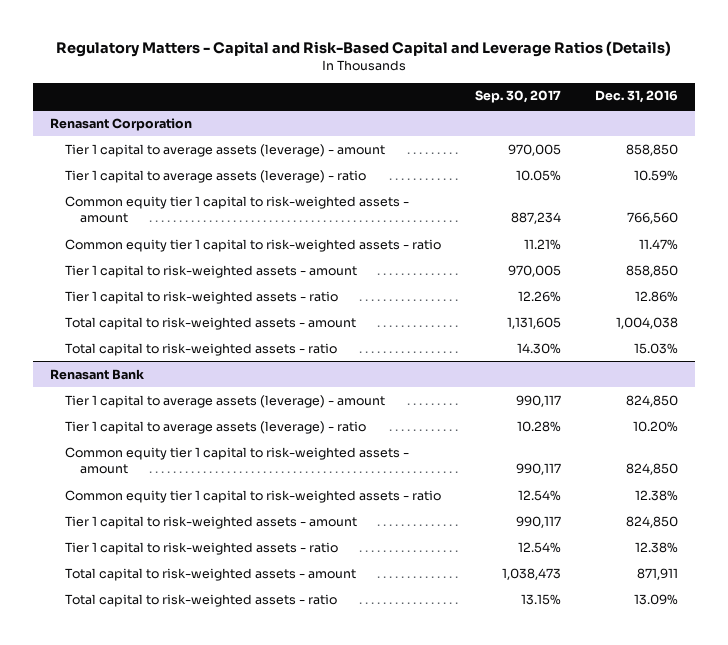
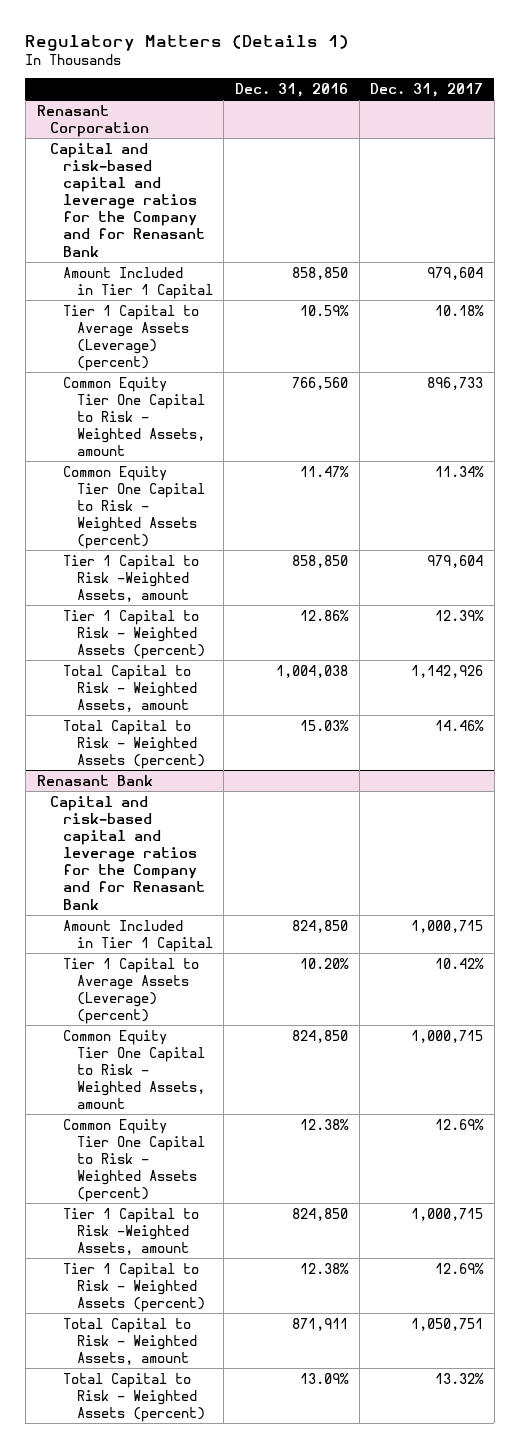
[55,40,671,57] Regulatory Matters - Capital and Risk-Based Capital and Leverage Ratios (Details) -> [25,34,350,51] Regulatory Matters (Details 1)
[475,90,562,104] Sep. 30, 2017 -> none
none -> [370,82,484,97] Dec. 31, 2017
none -> [49,142,206,257] Capital and risk-based capital and leverage ratios for the Company and for Renasant Bank
[65,143,386,157] Tier 1 capital to average assets (leverage) - amount -> [63,266,213,299] Amount Included in Tier 1 Capital
[65,169,367,183] Tier 1 capital to average assets (leverage) - ratio -> [63,304,200,372] Tier 1 Capital to Average Assets (Leverage) (percent)
[65,195,410,224] Common equity tier 1 capital to risk-weighted assets - amount -> [63,376,205,457] Common Equity Tier One Capital to Risk - Weighted Assets, amount
[65,238,442,252] Common equity tier 1 capital to risk-weighted assets - ratio -> [63,465,205,550] Common Equity Tier One Capital to Risk - Weighted Assets (percent)
[65,264,358,278] Tier 1 capital to risk-weighted assets - amount -> [63,554,200,602] Tier 1 Capital to Risk -Weighted Assets, amount
[65,290,339,304] Tier 1 capital to risk-weighted assets - ratio -> [63,609,205,659] Tier 1 Capital to Risk - Weighted Assets (percent)
[65,316,357,330] Total capital to risk-weighted assets - amount -> [63,664,197,712] Total Capital to Risk - Weighted Assets, amount
[65,342,338,356] Total capital to risk-weighted assets - ratio -> [63,719,205,769] Total Capital to Risk - Weighted Assets (percent)
none -> [49,795,206,910] Capital and risk-based capital and leverage ratios for the Company and for Renasant Bank
[65,394,386,408] Tier 1 capital to average assets (leverage) - amount -> [63,919,213,952] Amount Included in Tier 1 Capital
[65,420,367,434] Tier 1 capital to average assets (leverage) - ratio -> [63,957,200,1025] Tier 1 Capital to Average Assets (Leverage) (percent)
[65,446,410,475] Common equity tier 1 capital to risk-weighted assets - amount -> [63,1029,205,1110] Common Equity Tier One Capital to Risk - Weighted Assets, amount
[65,489,442,503] Common equity tier 1 capital to risk-weighted assets - ratio -> [63,1118,205,1203] Common Equity Tier One Capital to Risk - Weighted Assets (percent)
[65,515,358,529] Tier 1 capital to risk-weighted assets - amount -> [63,1207,200,1255] Tier 1 Capital to Risk -Weighted Assets, amount
[65,541,339,555] Tier 1 capital to risk-weighted assets - ratio -> [63,1262,205,1312] Tier 1 Capital to Risk - Weighted Assets (percent)
[65,567,357,581] Total capital to risk-weighted assets - amount -> [63,1317,197,1365] Total Capital to Risk - Weighted Assets, amount
[65,593,338,607] Total capital to risk-weighted assets - ratio -> [63,1372,205,1422] Total Capital to Risk - Weighted Assets (percent)

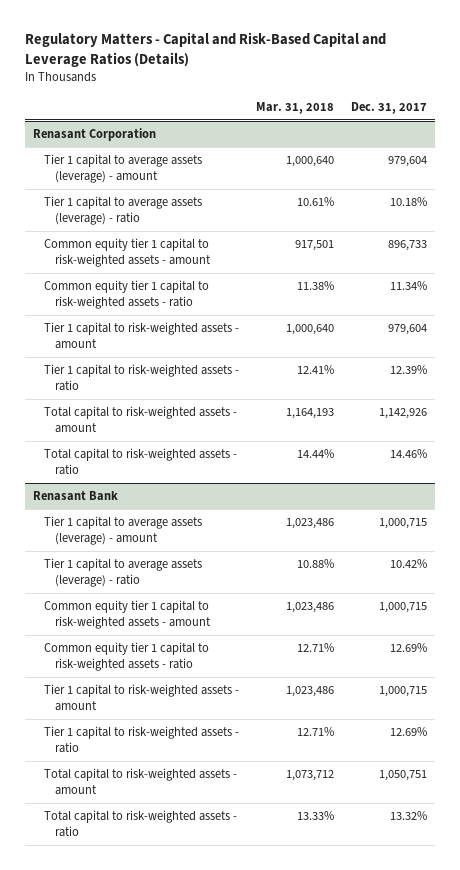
[25,34,350,51] Regulatory Matters (Details 1) -> [24,32,386,67] Regulatory Matters - Capital and Risk-Based Capital and Leverage Ratios (Details)
[235,82,349,97] Dec. 31, 2016 -> none
none -> [256,101,335,114] Mar. 31, 2018
[49,142,206,257] Capital and risk-based capital and leverage ratios for the Company and for Renasant Bank -> none
[63,266,213,299] Amount Included in Tier 1 Capital -> [44,154,203,184] Tier 1 capital to average assets (leverage) - amount
[63,304,200,372] Tier 1 Capital to Average Assets (Leverage) (percent) -> [44,196,203,226] Tier 1 capital to average assets (leverage) - ratio
[63,376,205,457] Common Equity Tier One Capital to Risk - Weighted Assets, amount -> [44,238,212,268] Common equity tier 1 capital to risk-weighted assets - amount
[63,465,205,550] Common Equity Tier One Capital to Risk - Weighted Assets (percent) -> [44,280,210,310] Common equity tier 1 capital to risk-weighted assets - ratio
[63,554,200,602] Tier 1 Capital to Risk -Weighted Assets, amount -> [44,322,240,350] Tier 1 capital to risk-weighted assets - amount
[63,609,205,659] Tier 1 Capital to Risk - Weighted Assets (percent) -> [44,364,240,392] Tier 1 capital to risk-weighted assets - ratio
[63,664,197,712] Total Capital to Risk - Weighted Assets, amount -> [44,406,238,434] Total capital to risk-weighted assets - amount
[63,719,205,769] Total Capital to Risk - Weighted Assets (percent) -> [44,448,238,476] Total capital to risk-weighted assets - ratio
[49,795,206,910] Capital and risk-based capital and leverage ratios for the Company and for Renasant Bank -> none
[63,919,213,952] Amount Included in Tier 1 Capital -> [44,516,203,546] Tier 1 capital to average assets (leverage) - amount
[63,957,200,1025] Tier 1 Capital to Average Assets (Leverage) (percent) -> [44,558,203,588] Tier 1 capital to average assets (leverage) - ratio
[63,1029,205,1110] Common Equity Tier One Capital to Risk - Weighted Assets, amount -> [44,600,212,630] Common equity tier 1 capital to risk-weighted assets - amount
[63,1118,205,1203] Common Equity Tier One Capital to Risk - Weighted Assets (percent) -> [44,642,210,672] Common equity tier 1 capital to risk-weighted assets - ratio
[63,1207,200,1255] Tier 1 Capital to Risk -Weighted Assets, amount -> [44,684,240,712] Tier 1 capital to risk-weighted assets - amount
[63,1262,205,1312] Tier 1 Capital to Risk - Weighted Assets (percent) -> [44,726,240,754] Tier 1 capital to risk-weighted assets - ratio
[63,1317,197,1365] Total Capital to Risk - Weighted Assets, amount -> [44,768,238,796] Total capital to risk-weighted assets - amount
[63,1372,205,1422] Total Capital to Risk - Weighted Assets (percent) -> [44,810,238,838] Total capital to risk-weighted assets - ratio

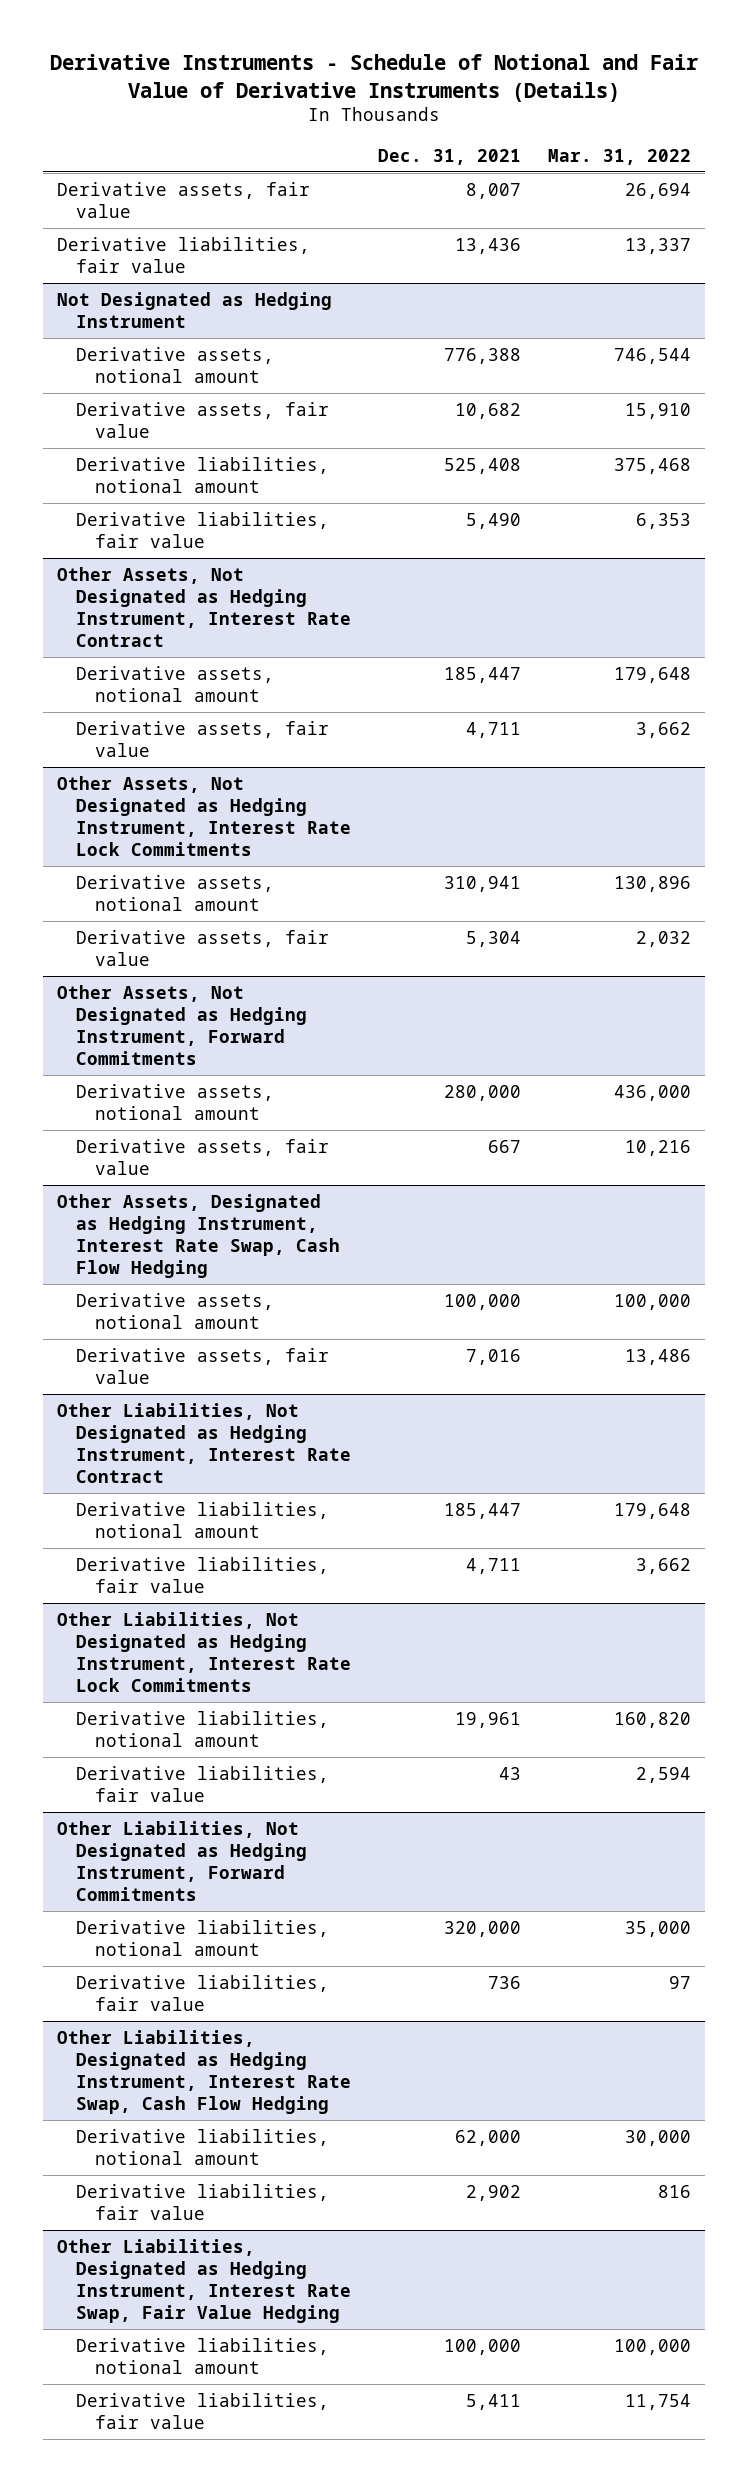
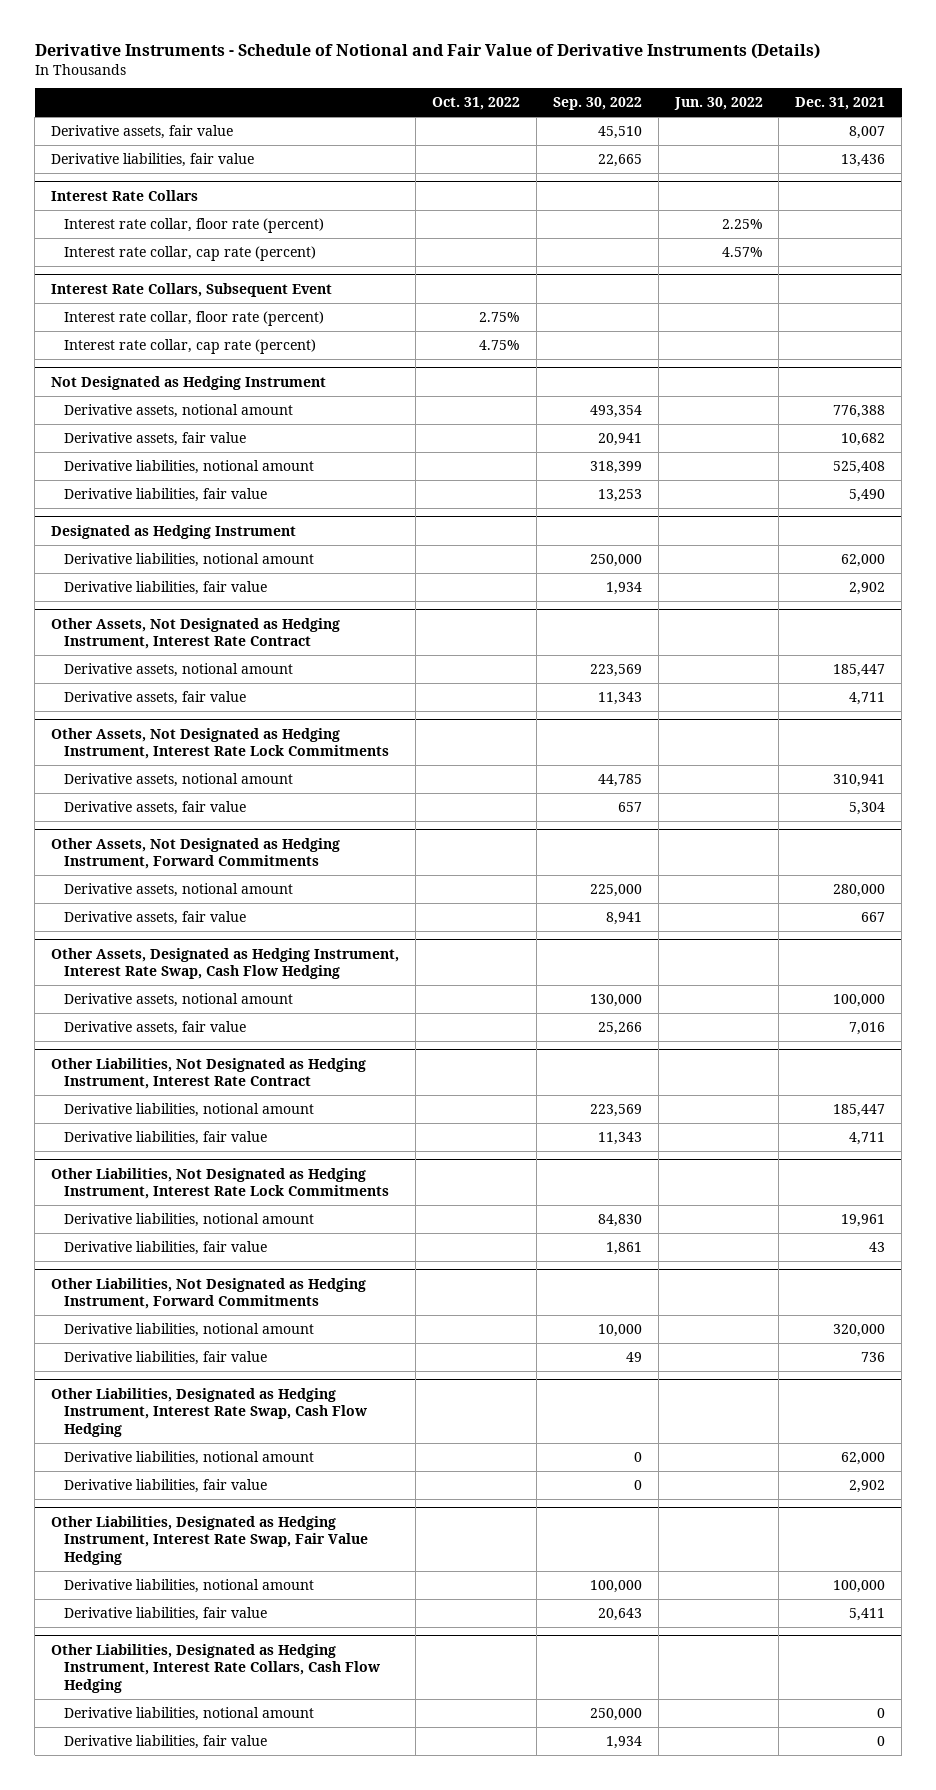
[548,148,692,165] Mar. 31, 2022 -> none
none -> [431,97,520,111] Oct. 31, 2022
none -> [552,97,642,111] Sep. 30, 2022
none -> [673,97,763,111] Jun. 30, 2022
none -> [50,189,198,201] Interest Rate Collars
none -> [64,217,325,233] Interest rate collar, floor rate (percent)
none -> [64,245,317,261] Interest rate collar, cap rate (percent)
none -> [50,282,332,297] Interest Rate Collars, Subsequent Event
none -> [64,310,325,326] Interest rate collar, floor rate (percent)
none -> [64,338,317,354] Interest rate collar, cap rate (percent)
none -> [50,524,296,539] Designated as Hedging Instrument
none -> [64,552,315,567] Derivative liabilities, notional amount
none -> [64,580,268,595] Derivative liabilities, fair value
none -> [50,1643,381,1693] Other Liabilities, Designated as Hedging Instrument, Interest Rate Collars, Cash Flow Hedging
none -> [64,1706,315,1721] Derivative liabilities, notional amount
none -> [64,1734,268,1749] Derivative liabilities, fair value

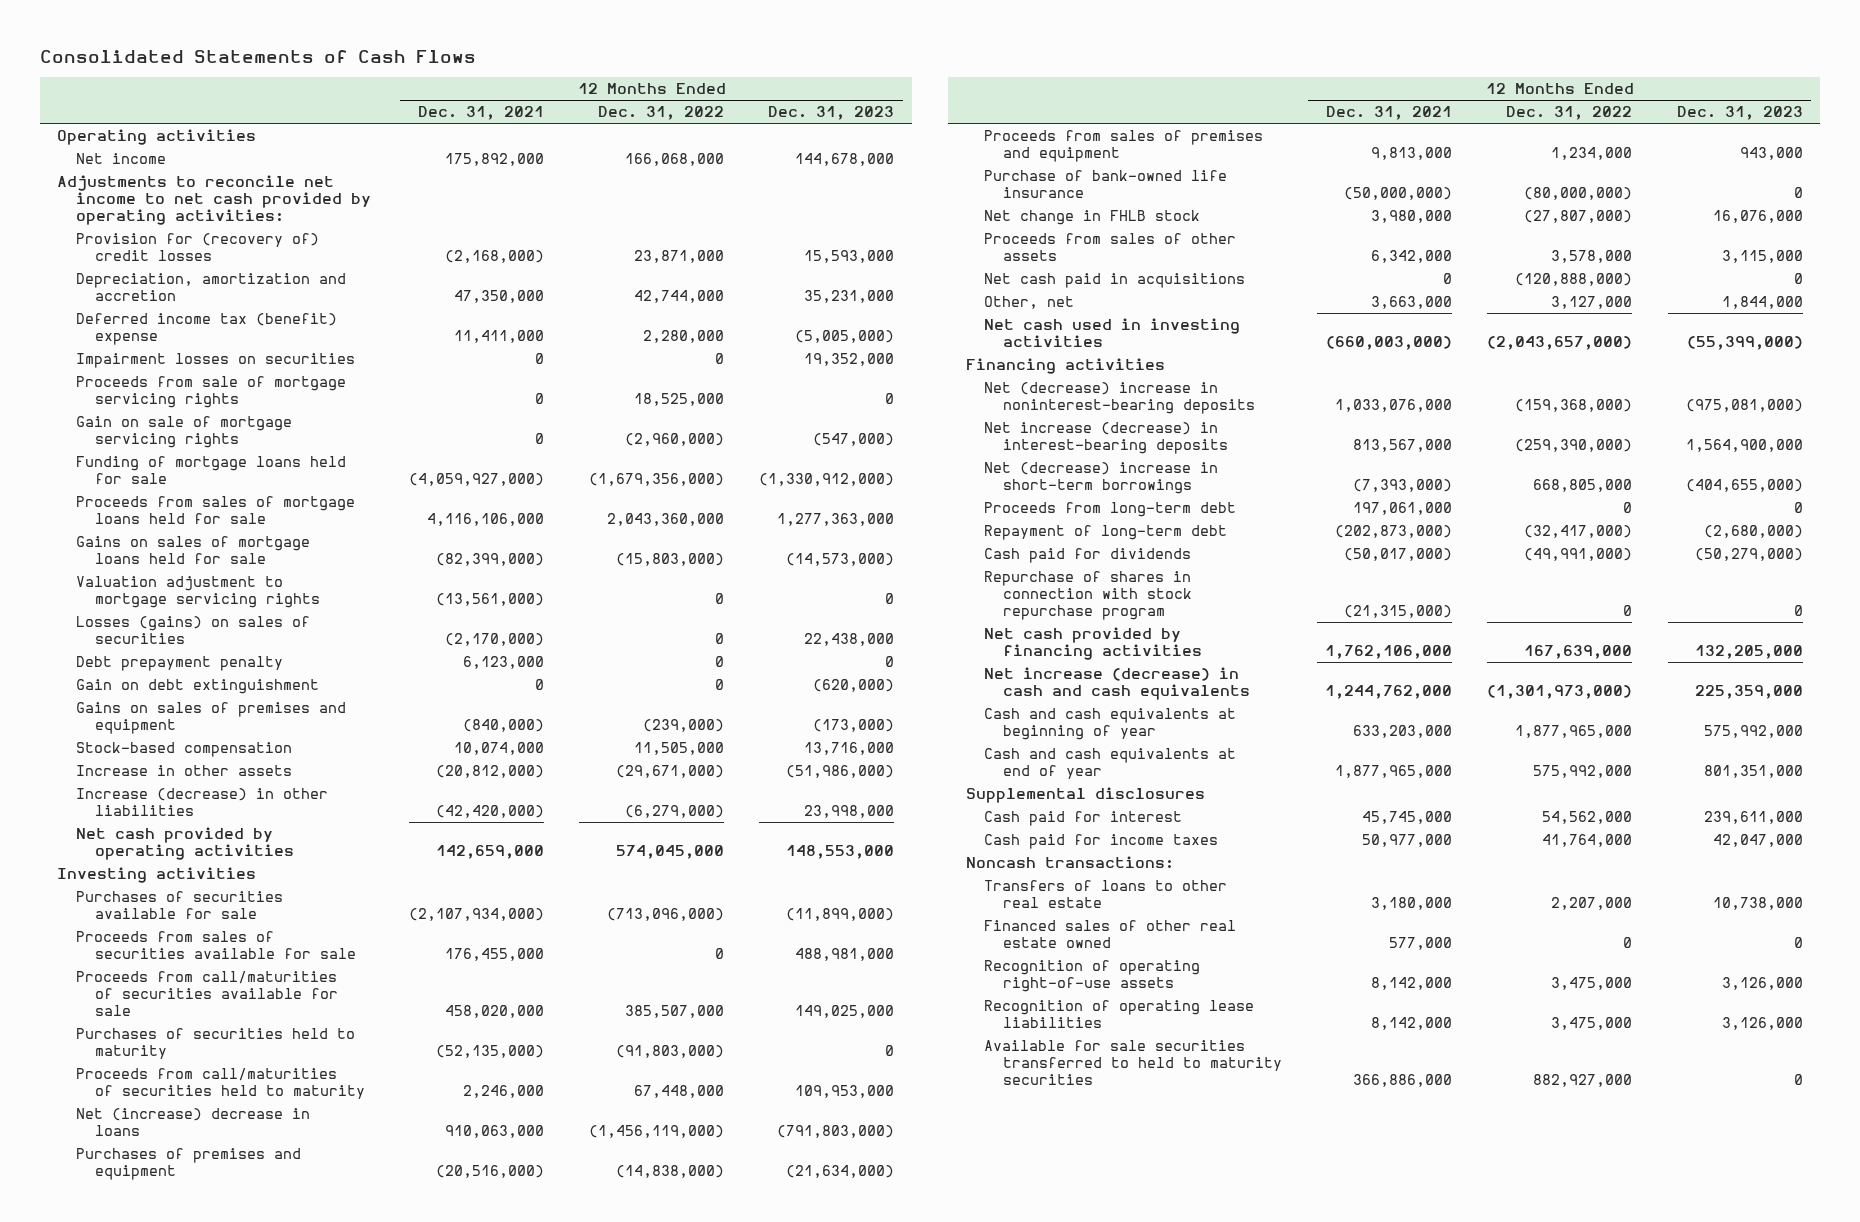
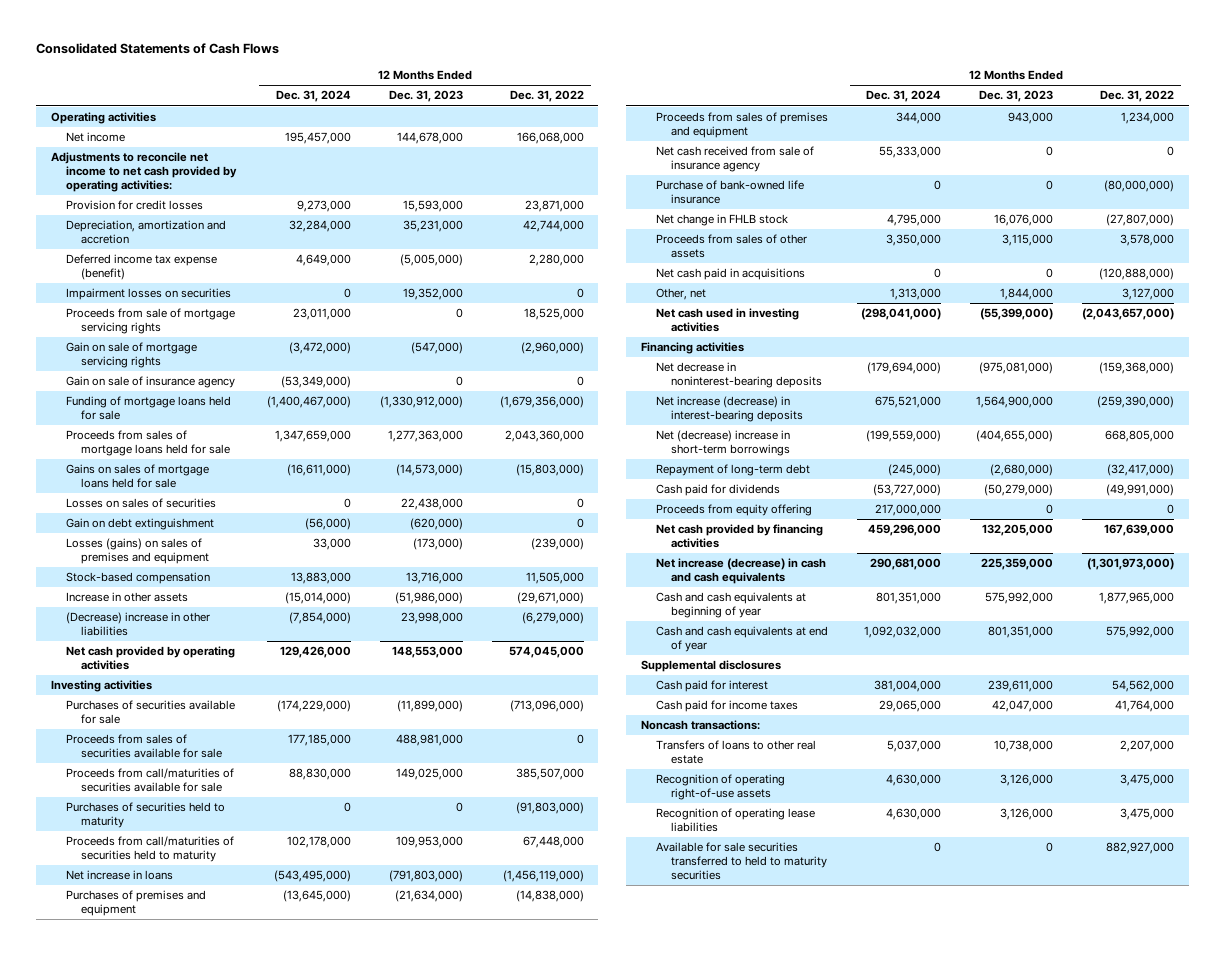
[417,106,544,121] Dec. 31, 2021 -> none
none -> [275,90,351,103] Dec. 31, 2024
[76,233,320,261] Provision for (recovery of) credit losses -> [65,200,203,211] Provision for credit losses
[76,313,338,345] Deferred income tax (benefit) expense -> [65,254,217,281] Deferred income tax expense (benefit)
none -> [65,376,235,389] Gain on sale of insurance agency
[76,576,320,608] Valuation adjustment to mortgage servicing rights -> none
[76,656,284,672] Debt prepayment penalty -> none
[76,616,311,644] Losses (gains) on sales of securities -> [65,498,216,509] Losses on sales of securities
[76,702,347,734] Gains on sales of premises and equipment -> [65,538,209,565] Losses (gains) on sales of premises and equipment
[76,788,329,816] Increase (decrease) in other liabilities -> [65,612,210,637] (Decrease) increase in other liabilities
[76,1108,311,1136] Net (increase) decrease in loans -> [65,870,173,881] Net increase in loans
none -> [656,146,815,173] Net cash received from sale of insurance agency
[984,382,1256,414] Net (decrease) increase in noninterest-bearing deposits -> [656,362,823,389] Net decrease in noninterest-bearing deposits
[984,502,1237,518] Proceeds from long-term debt -> none
[984,571,1193,620] Repurchase of shares in connection with stock repurchase program -> none
none -> [656,504,813,517] Proceeds from equity offering
[984,920,1237,948] Financed sales of other real estate owned -> none

